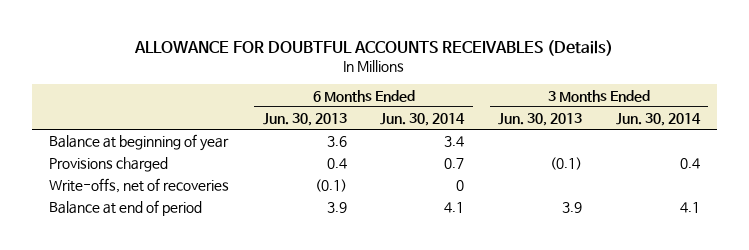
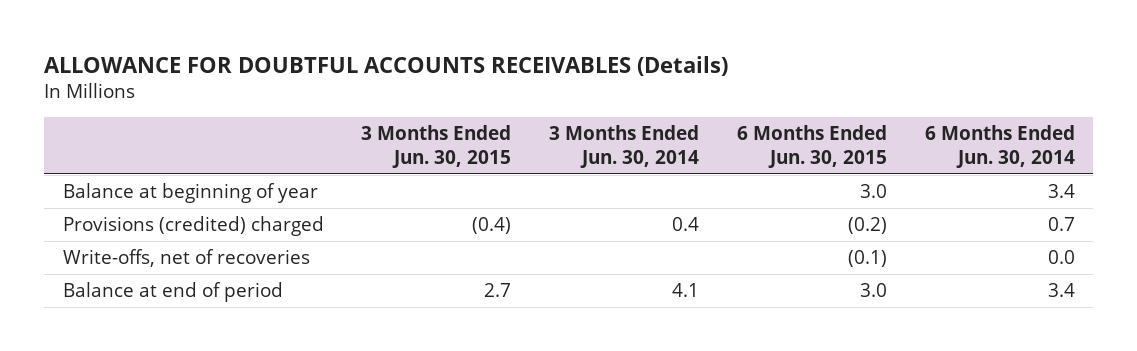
[262,113,347,127] Jun. 30, 2013 -> none
[498,113,583,127] Jun. 30, 2013 -> none
none -> [361,125,512,168] 3 Months Ended Jun. 30, 2015
none -> [736,125,887,168] 6 Months Ended Jun. 30, 2015
[48,157,168,173] Provisions charged -> [62,216,324,237] Provisions (credited) charged
[456,180,465,192] 0 -> [1047,250,1075,265] 0.0
[444,202,465,214] 4.1 -> [1047,283,1075,298] 3.4

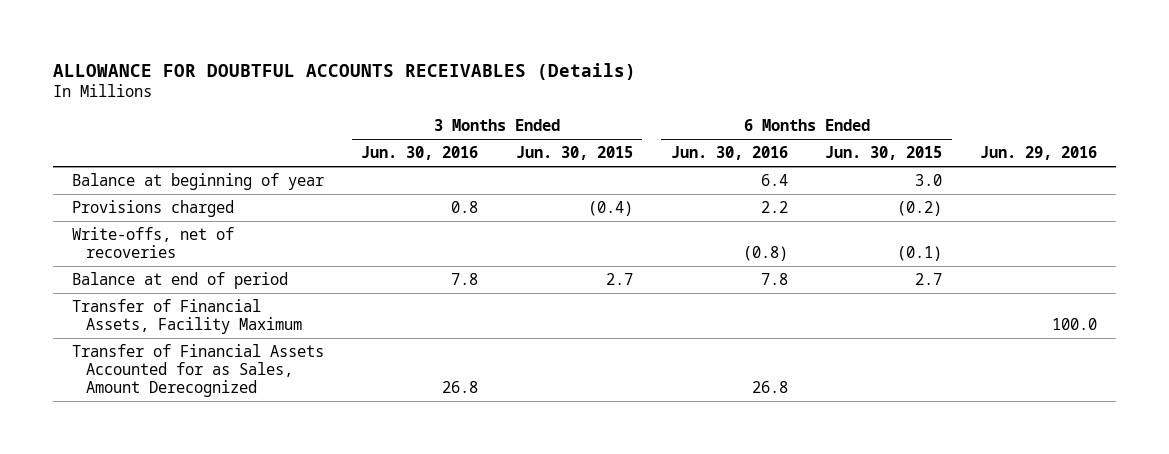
[549,125,700,168] 3 Months Ended Jun. 30, 2014 -> none
[924,125,1075,168] 6 Months Ended Jun. 30, 2014 -> none
none -> [361,146,479,161] Jun. 30, 2016
none -> [670,146,788,161] Jun. 30, 2016
none -> [980,146,1098,161] Jun. 29, 2016
[62,216,324,237] Provisions (credited) charged -> [71,199,234,217] Provisions charged
[859,283,887,298] 3.0 -> [915,272,943,285] 2.7
none -> [71,298,303,334] Transfer of Financial Assets, Facility Maximum
none -> [71,343,324,397] Transfer of Financial Assets Accounted for as Sales, Amount Derecognized

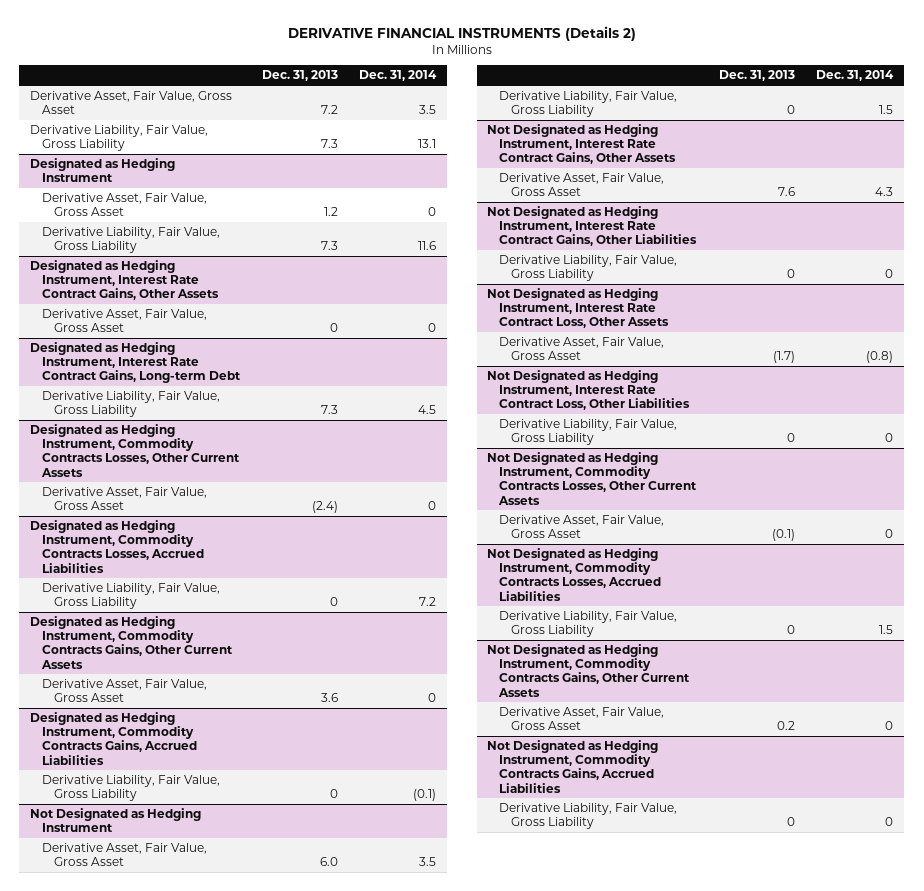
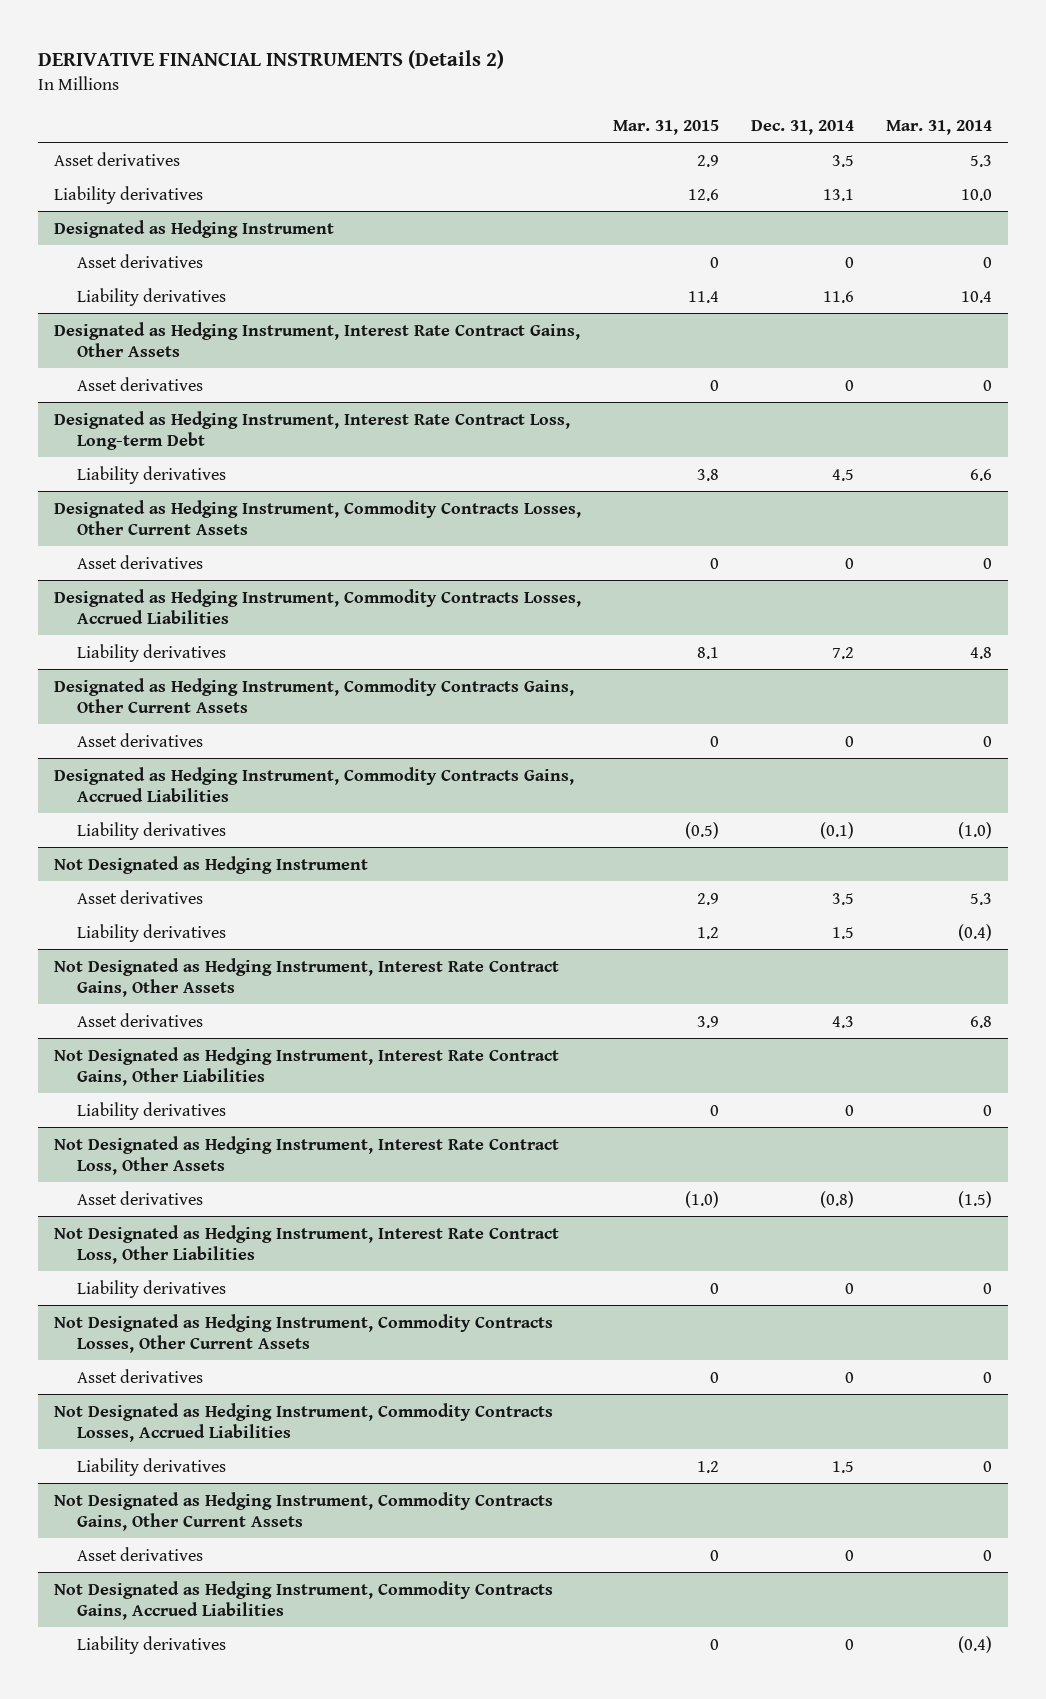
[261,70,338,82] Dec. 31, 2013 -> none
none -> [612,119,719,135] Mar. 31, 2015
none -> [885,119,992,135] Mar. 31, 2014
[30,91,233,115] Derivative Asset, Fair Value, Gross Asset -> [54,151,181,166] Asset derivatives
[30,125,209,152] Derivative Liability, Fair Value, Gross Liability -> [54,185,204,204] Liability derivatives
[41,193,207,217] Derivative Asset, Fair Value, Gross Asset -> [76,253,203,268] Asset derivatives
[41,227,220,254] Derivative Liability, Fair Value, Gross Liability -> [76,287,226,306] Liability derivatives
[41,309,207,333] Derivative Asset, Fair Value, Gross Asset -> [76,376,203,391] Asset derivatives
[30,342,241,384] Designated as Hedging Instrument, Interest Rate Contract Gains, Long-term Debt -> [54,410,571,450] Designated as Hedging Instrument, Interest Rate Contract Loss, Long-term Debt
[41,391,220,418] Derivative Liability, Fair Value, Gross Liability -> [76,465,226,484] Liability derivatives
[41,487,207,511] Derivative Asset, Fair Value, Gross Asset -> [76,554,203,569] Asset derivatives
[41,583,220,610] Derivative Liability, Fair Value, Gross Liability -> [76,643,226,662] Liability derivatives
[41,679,207,703] Derivative Asset, Fair Value, Gross Asset -> [76,732,203,747] Asset derivatives
[41,775,220,802] Derivative Liability, Fair Value, Gross Liability -> [76,821,226,840] Liability derivatives
[41,843,207,867] Derivative Asset, Fair Value, Gross Asset -> [76,889,203,904] Asset derivatives
[499,91,678,118] Derivative Liability, Fair Value, Gross Liability -> [76,923,226,942] Liability derivatives
[499,173,665,197] Derivative Asset, Fair Value, Gross Asset -> [76,1012,203,1027] Asset derivatives
[499,255,678,282] Derivative Liability, Fair Value, Gross Liability -> [76,1101,226,1120] Liability derivatives
[499,337,665,361] Derivative Asset, Fair Value, Gross Asset -> [76,1190,203,1205] Asset derivatives
[499,419,678,446] Derivative Liability, Fair Value, Gross Liability -> [76,1279,226,1298] Liability derivatives
[499,515,665,539] Derivative Asset, Fair Value, Gross Asset -> [76,1368,203,1383] Asset derivatives
[499,611,678,638] Derivative Liability, Fair Value, Gross Liability -> [76,1457,226,1476] Liability derivatives
[499,707,665,731] Derivative Asset, Fair Value, Gross Asset -> [76,1546,203,1561] Asset derivatives
[499,803,678,830] Derivative Liability, Fair Value, Gross Liability -> [76,1635,226,1654] Liability derivatives

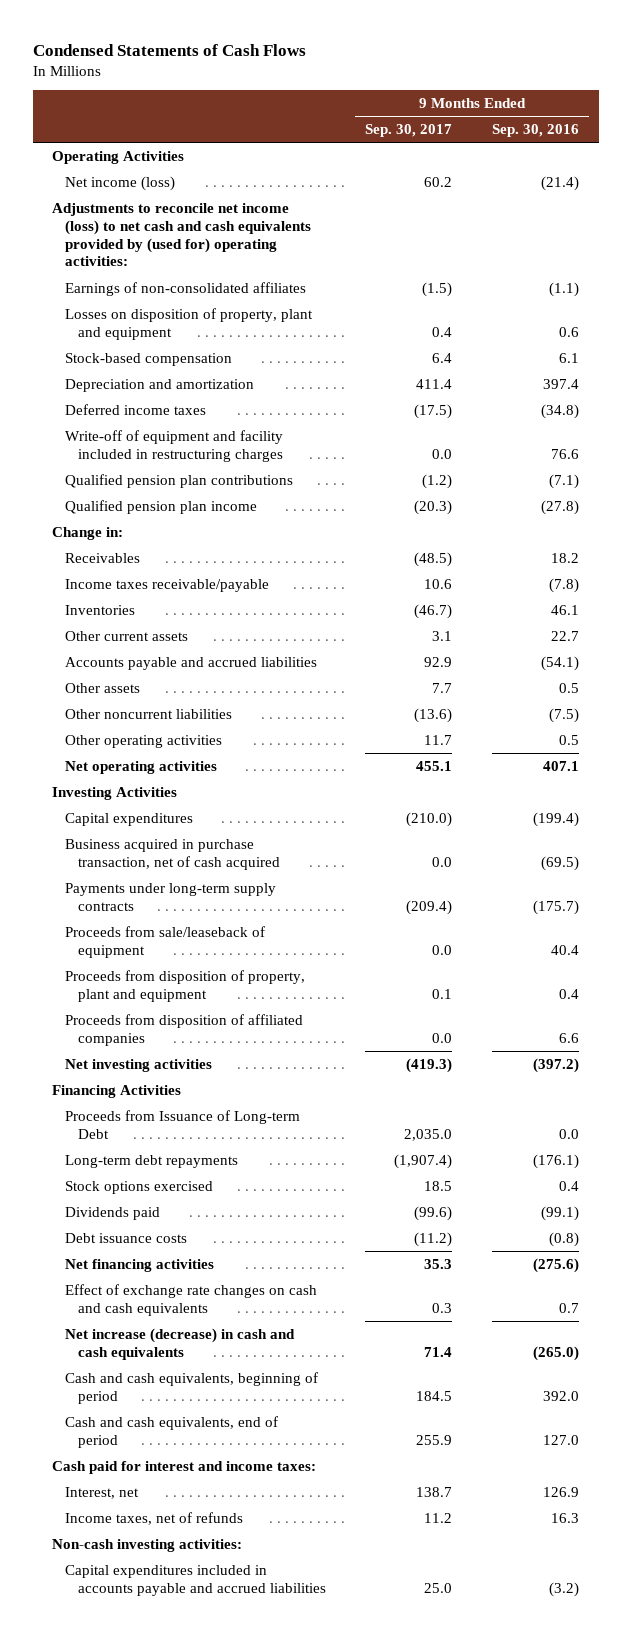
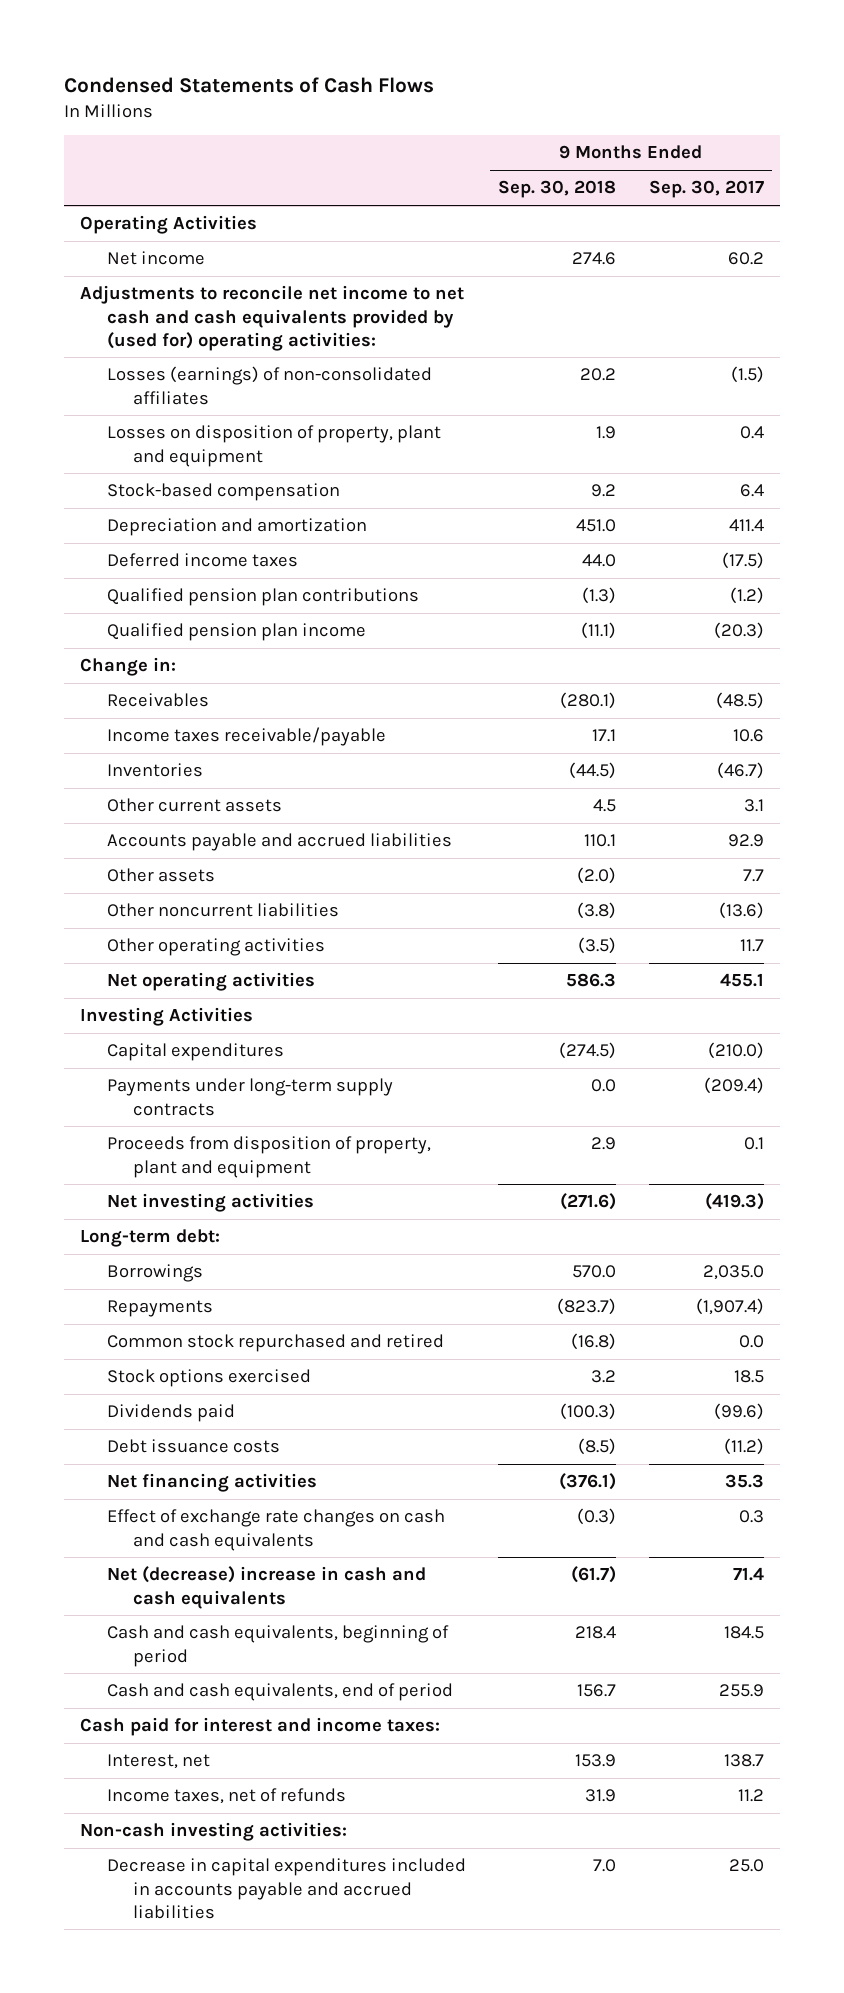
[491,124,579,138] Sep. 30, 2016 -> none
none -> [498,180,617,199] Sep. 30, 2018
[64,175,175,191] Net income (loss) -> [106,251,205,266] Net income
[52,202,311,267] Adjustments to reconcile net income (loss) to net cash and cash equivalents provided by (used for) operating activities: -> [80,285,465,351] Adjustments to reconcile net income to net cash and cash equivalents provided by (used for) operating activities:
[64,281,306,296] Earnings of non-consolidated affiliates -> [106,366,432,405] Losses (earnings) of non-consolidated affiliates
[64,429,283,462] Write-off of equipment and facility included in restructuring charges -> none
[64,838,280,870] Business acquired in purchase transaction, net of cash acquired -> none
[64,925,265,958] Proceeds from sale/leaseback of equipment -> none
[64,1013,303,1046] Proceeds from disposition of affiliated companies -> none
[52,1084,182,1098] Financing Activities -> none
none -> [80,1229,221,1248] Long-term debt:
[64,1109,300,1139] Proceeds from Issuance of Long-term Debt -> [106,1264,203,1283] Borrowings
[64,1154,238,1168] Long-term debt repayments -> [106,1300,213,1318] Repayments
none -> [106,1334,444,1353] Common stock repurchased and retired
[64,1327,295,1360] Net increase (decrease) in cash and cash equivalents -> [106,1566,426,1609] Net (decrease) increase in cash and cash equivalents
[64,1564,326,1596] Capital expenditures included in accounts payable and accrued liabilities -> [106,1858,466,1919] Decrease in capital expenditures included in accounts payable and accrued liabilities

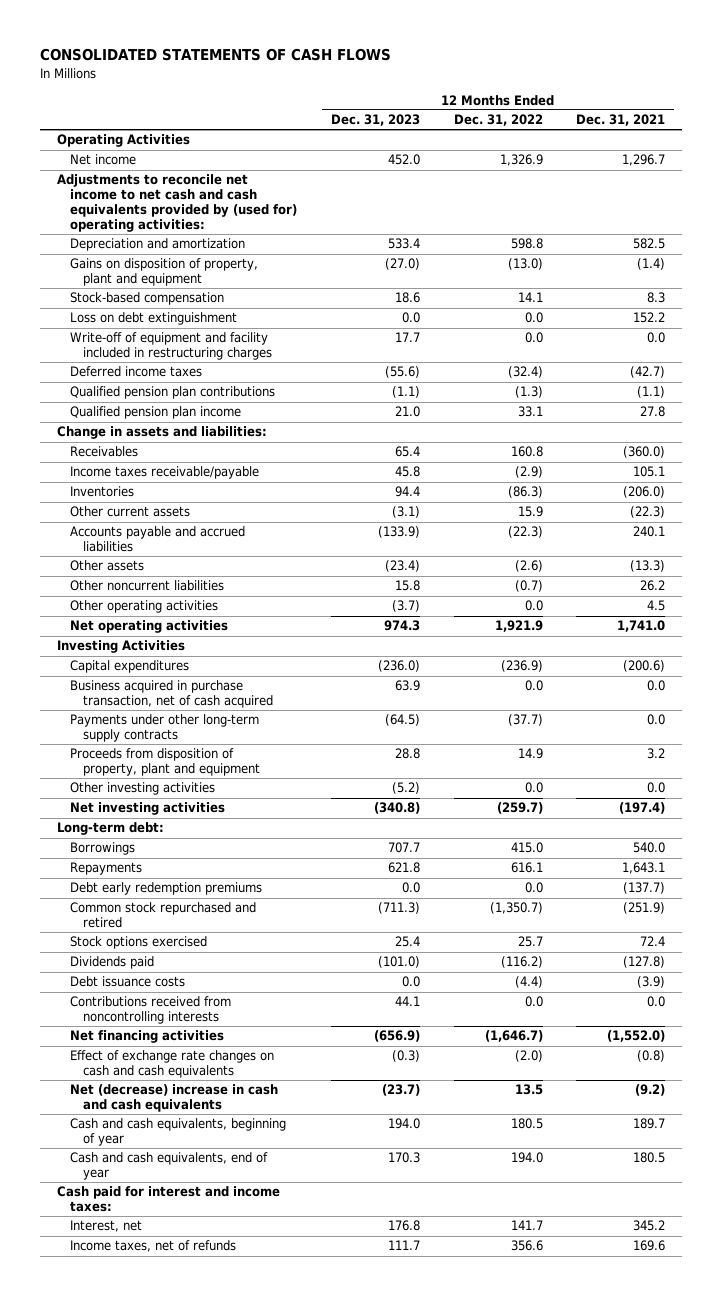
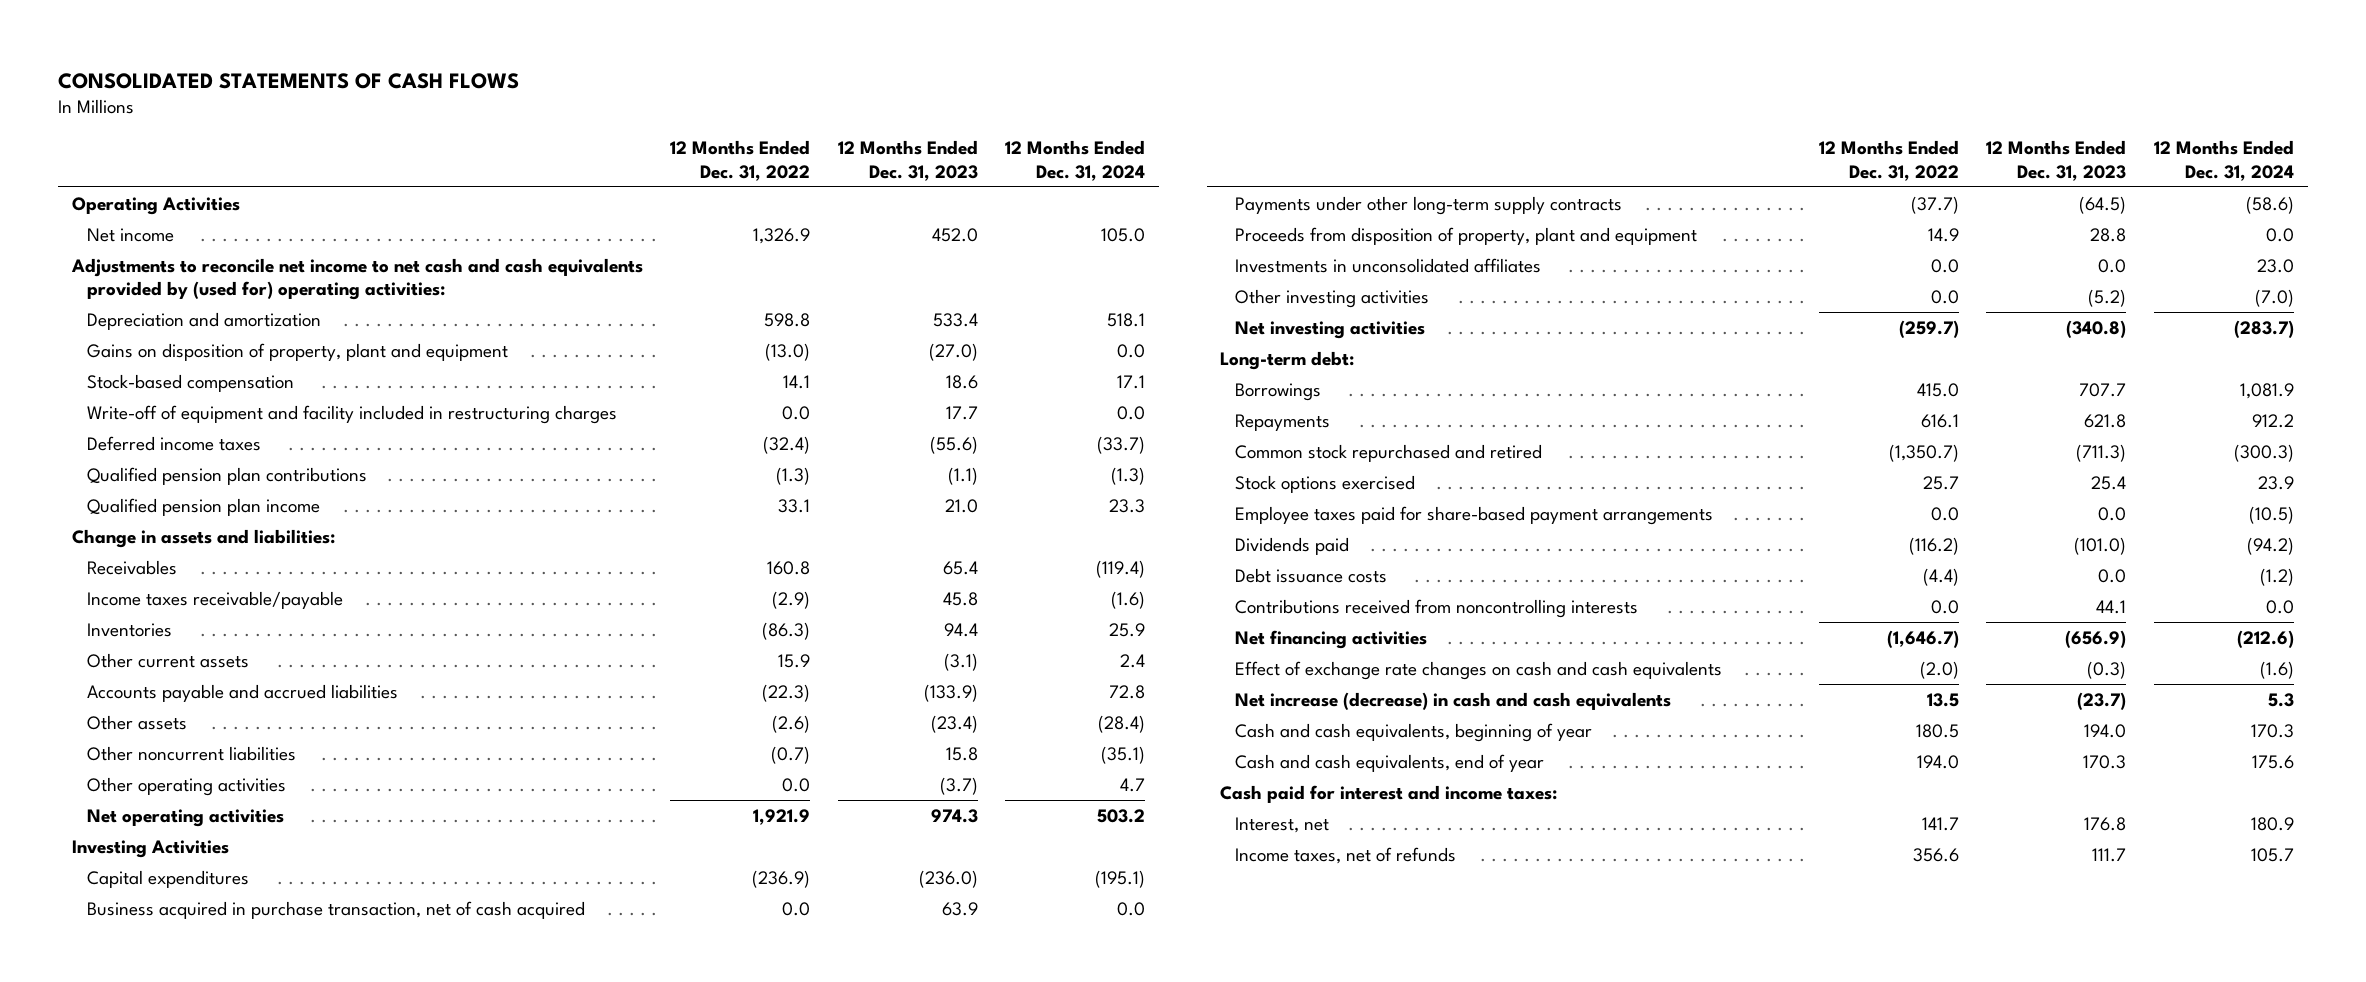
[576,114,666,127] Dec. 31, 2021 -> none
none -> [1005,140,1146,181] 12 Months Ended Dec. 31, 2024
[70,312,238,326] Loss on debt extinguishment -> none
none -> [1235,257,1542,273] Investments in unconsolidated affiliates
[70,882,263,896] Debt early redemption premiums -> none
none -> [1235,505,1714,525] Employee taxes paid for share-based payment arrangements
[70,1084,279,1113] Net (decrease) increase in cash and cash equivalents -> [1235,691,1672,710] Net increase (decrease) in cash and cash equivalents

